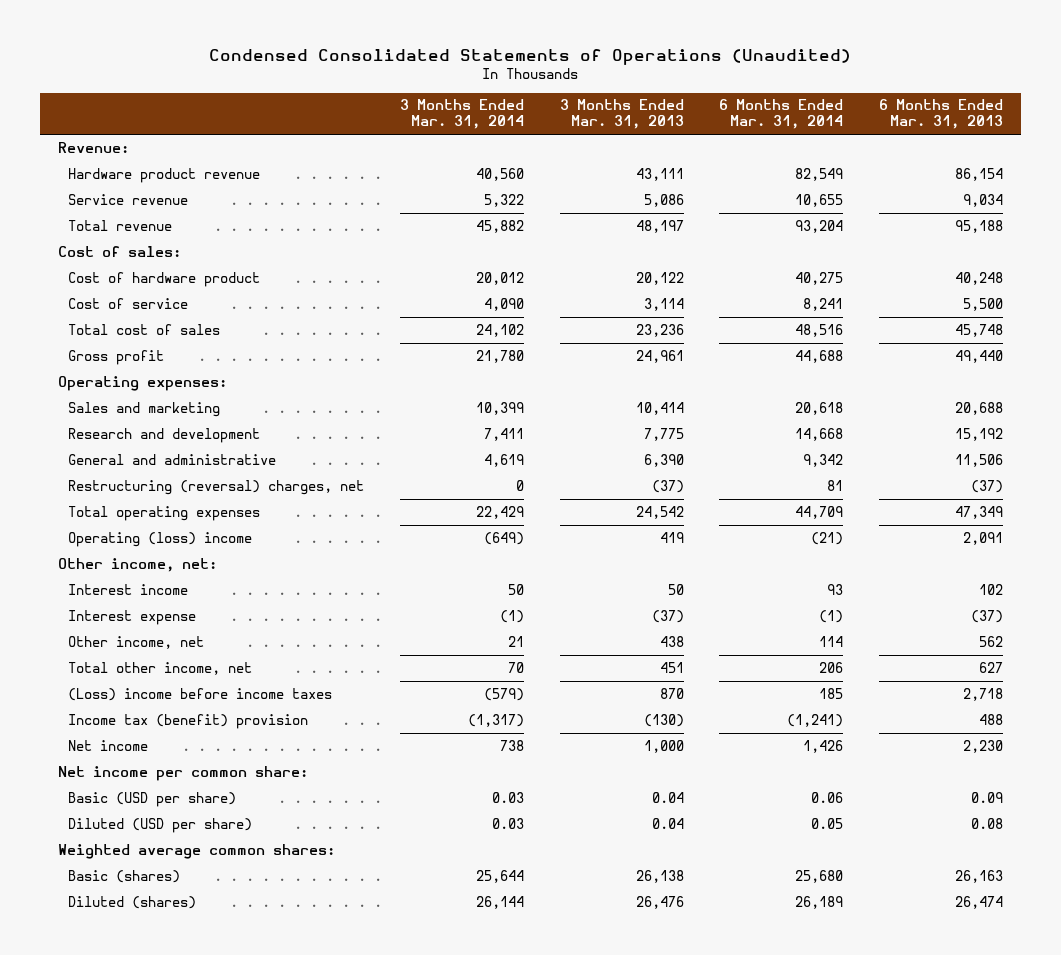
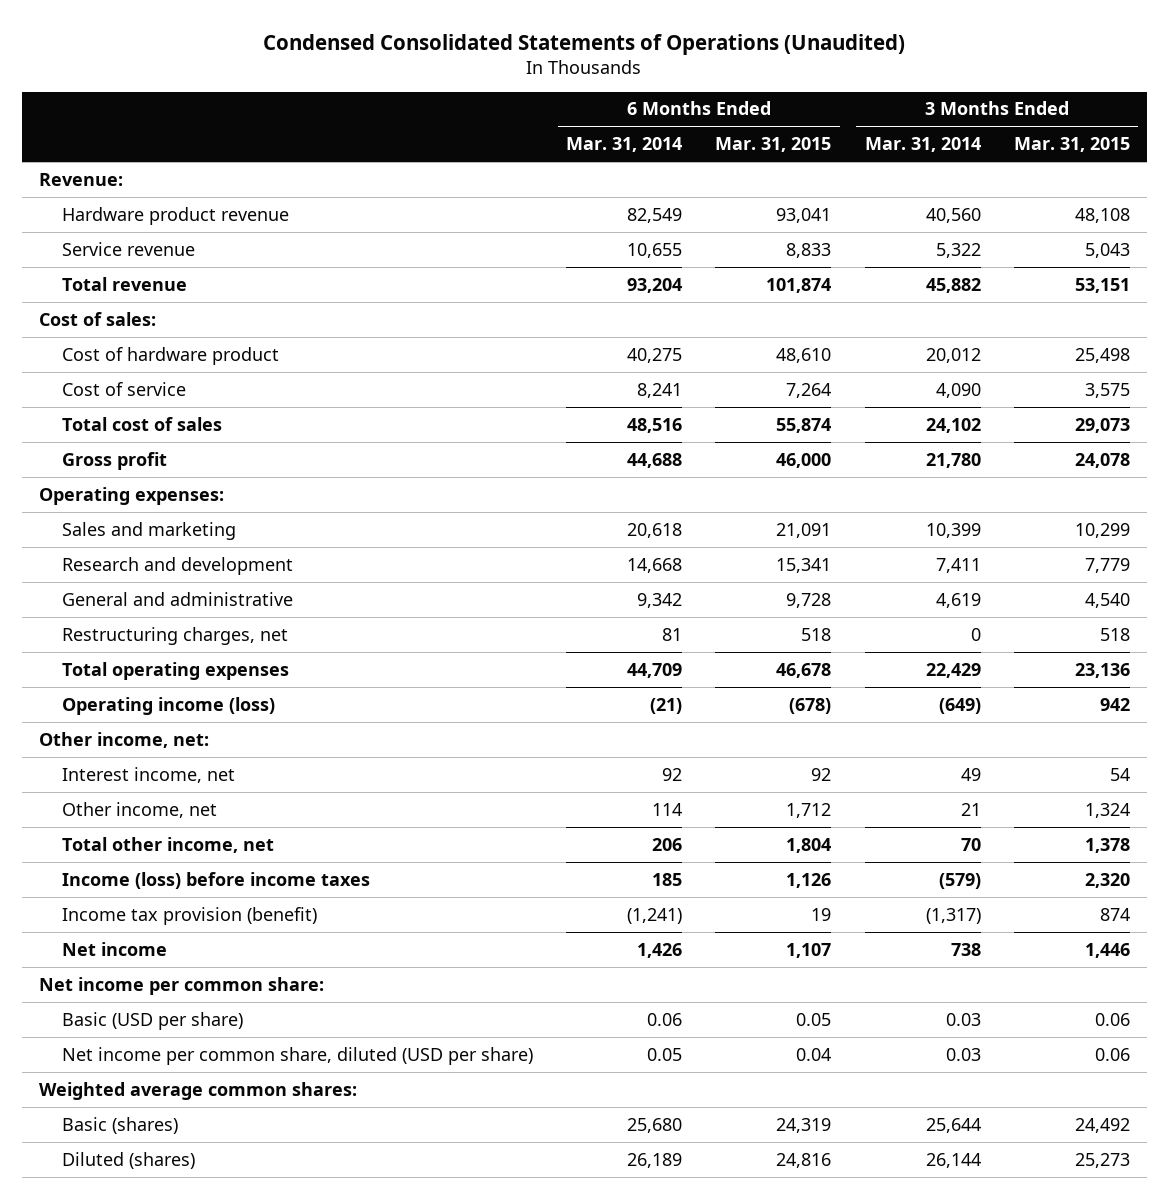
[559,99,684,130] 3 Months Ended Mar. 31, 2013 -> none
[878,99,1003,130] 6 Months Ended Mar. 31, 2013 -> none
none -> [715,137,832,153] Mar. 31, 2015
none -> [1013,137,1130,153] Mar. 31, 2015
[68,479,365,495] Restructuring (reversal) charges, net -> [61,626,288,645] Restructuring charges, net
[68,531,253,547] Operating (loss) income -> [61,696,275,715] Operating income (loss)
[68,609,197,625] Interest expense -> none
[68,583,189,595] Interest income -> [61,766,235,783] Interest income, net
[507,583,524,595] 50 -> [960,767,981,781] 49
[827,583,844,595] 93 -> [662,767,683,781] 92
[68,687,333,701] (Loss) income before income taxes -> [61,871,370,889] Income (loss) before income taxes
[68,713,309,729] Income tax (benefit) provision -> [61,906,317,925] Income tax provision (benefit)
[68,817,253,833] Diluted (USD per share) -> [61,1046,533,1065] Net income per common share, diluted (USD per share)

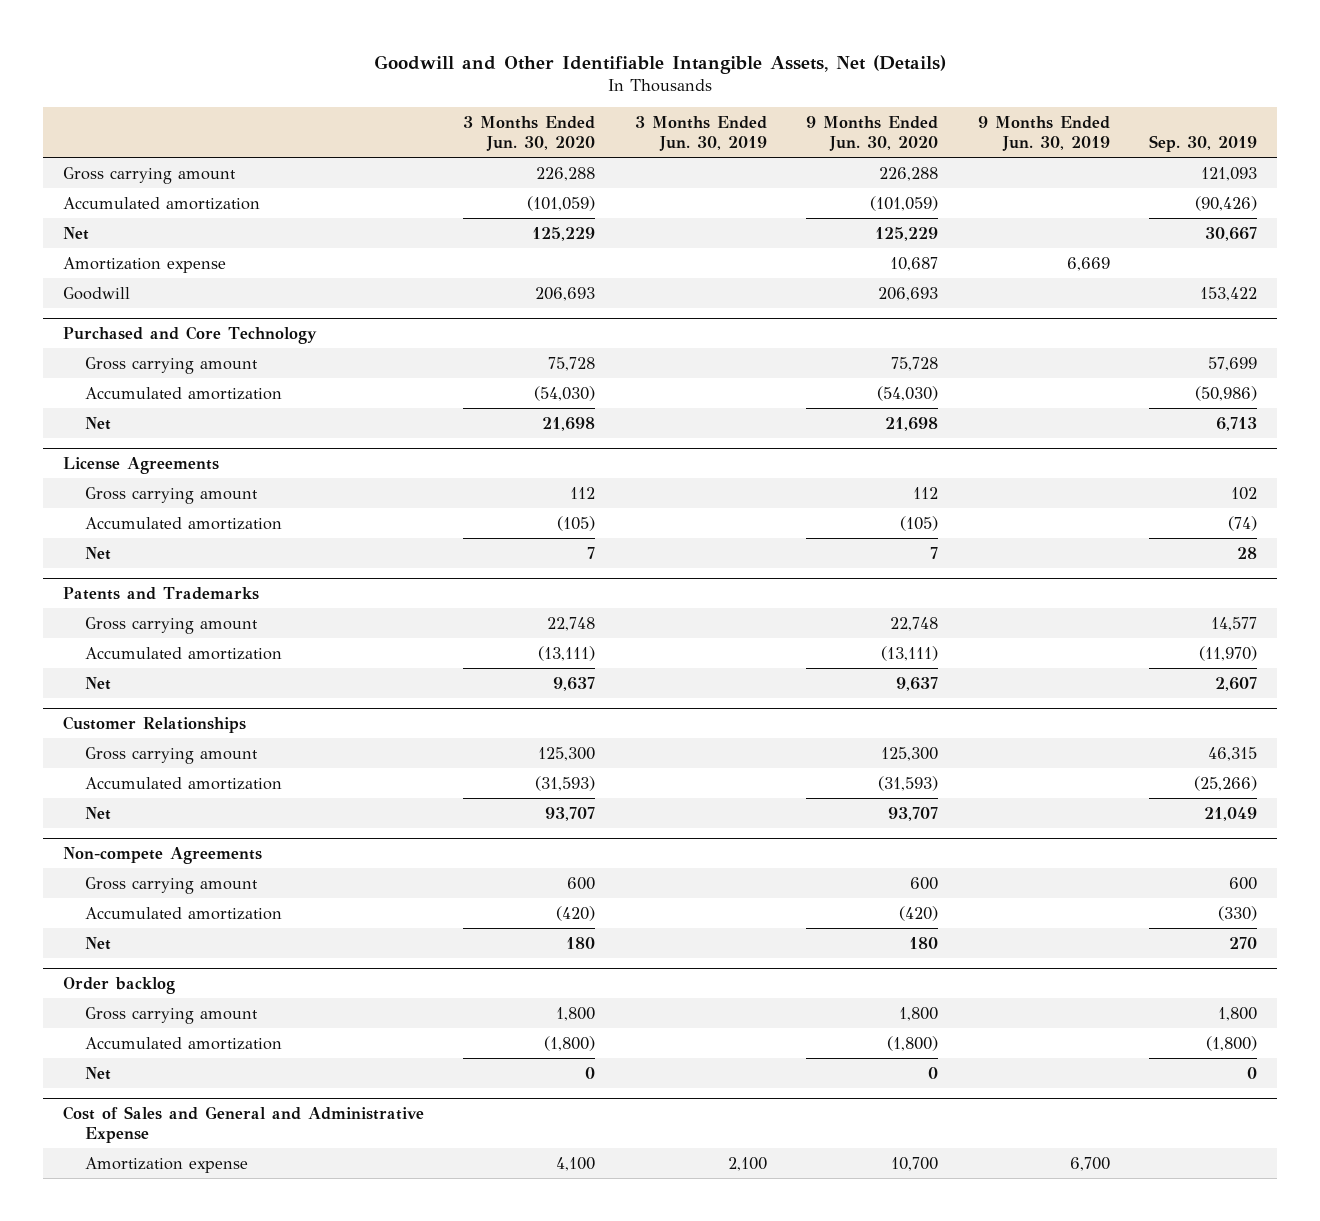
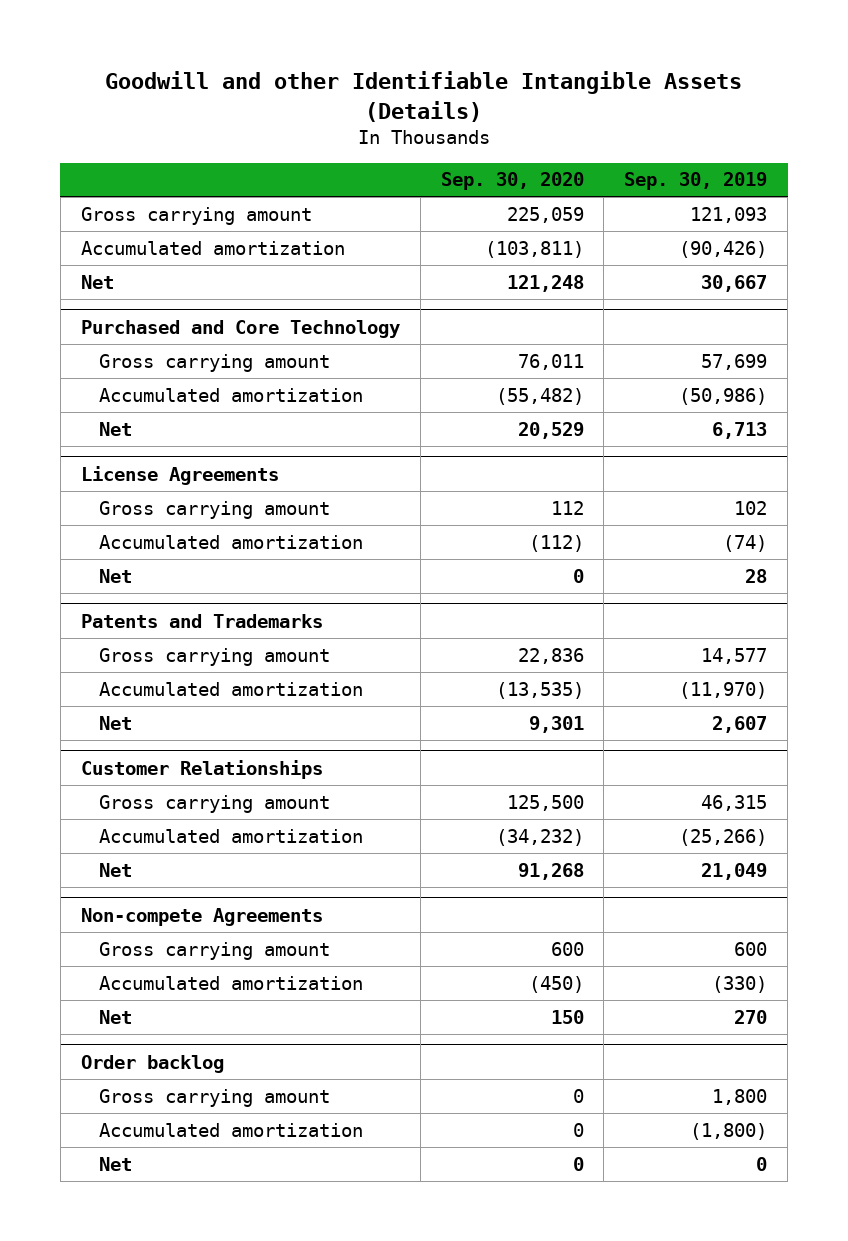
[373,54,946,74] Goodwill and Other Identifiable Intangible Assets, Net (Details) -> [105,71,743,122] Goodwill and other Identifiable Intangible Assets (Details)
[463,115,596,151] 3 Months Ended Jun. 30, 2020 -> none
[634,115,767,151] 3 Months Ended Jun. 30, 2019 -> none
[806,115,939,151] 9 Months Ended Jun. 30, 2020 -> none
[977,115,1110,151] 9 Months Ended Jun. 30, 2019 -> none
none -> [440,172,584,191] Sep. 30, 2020
[62,256,226,273] Amortization expense -> none
[62,286,130,300] Goodwill -> none
[62,1105,424,1143] Cost of Sales and General and Administrative Expense -> none
[84,1156,248,1173] Amortization expense -> none

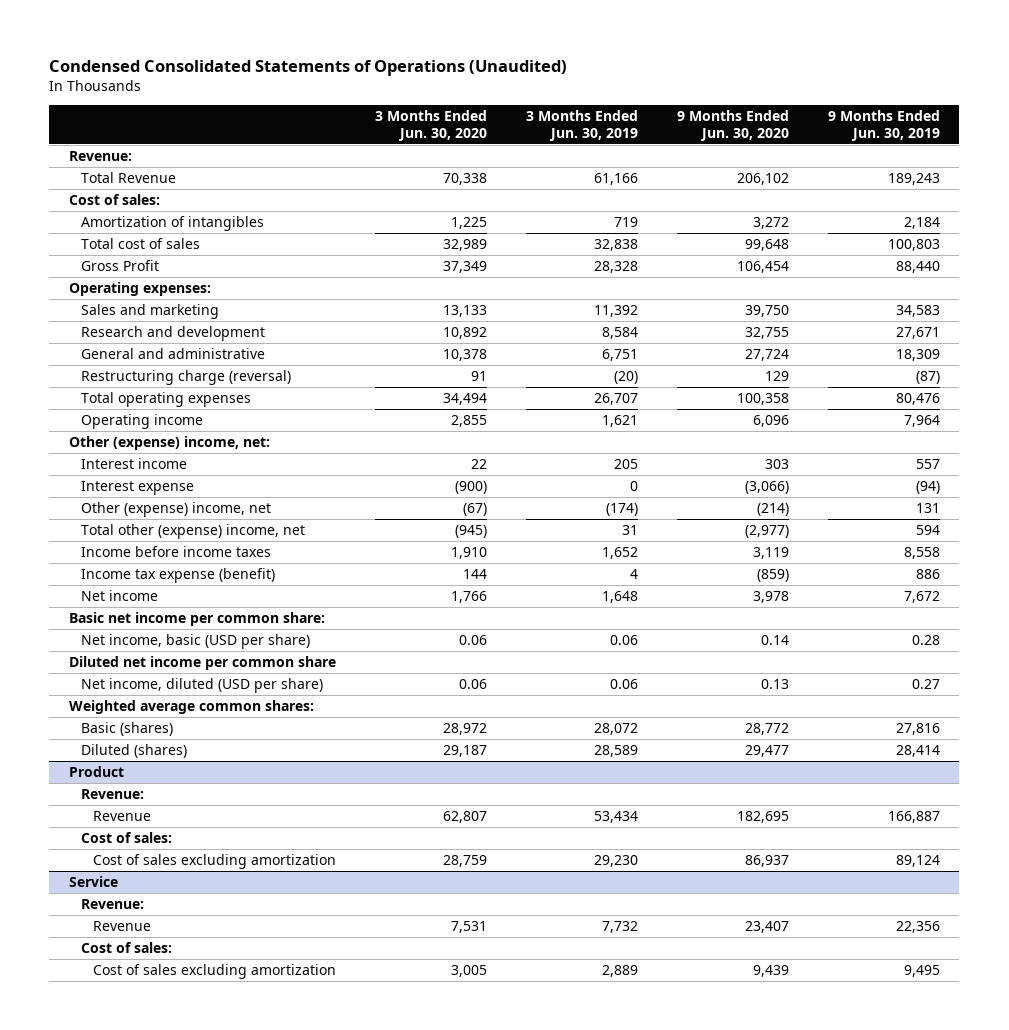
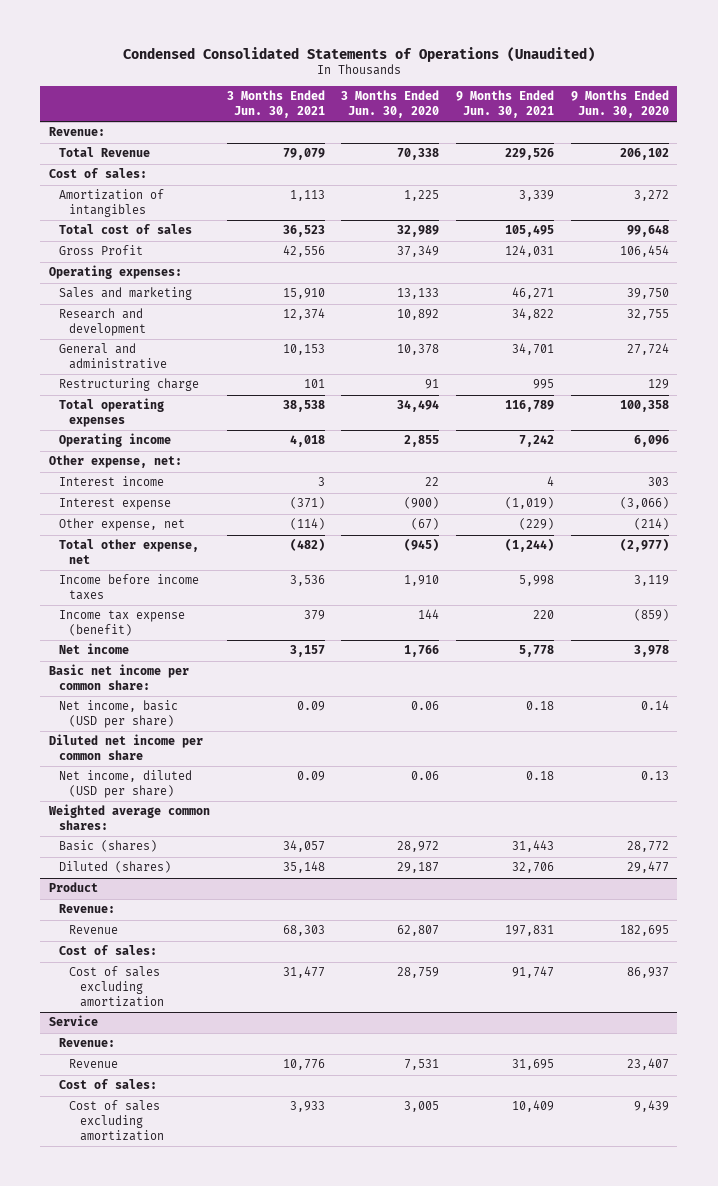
[525,110,638,141] 3 Months Ended Jun. 30, 2019 -> none
[827,110,940,141] 9 Months Ended Jun. 30, 2019 -> none
none -> [226,90,325,119] 3 Months Ended Jun. 30, 2021
none -> [456,90,555,119] 9 Months Ended Jun. 30, 2021
[80,370,291,386] Restructuring charge (reversal) -> [59,378,200,392] Restructuring charge
[68,436,270,451] Other (expense) income, net: -> [48,455,182,469] Other expense, net:
[80,502,271,518] Other (expense) income, net -> [59,518,186,532] Other expense, net
[80,524,305,540] Total other (expense) income, net -> [59,539,200,565] Total other expense, net

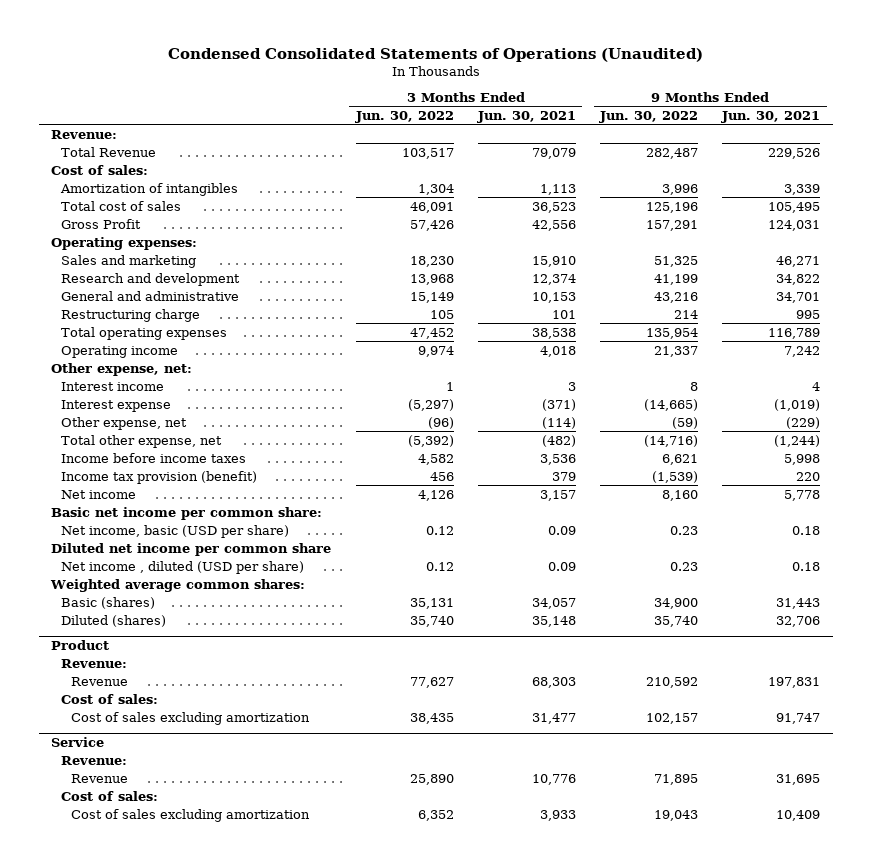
[341,90,440,119] 3 Months Ended Jun. 30, 2020 -> none
[571,90,670,119] 9 Months Ended Jun. 30, 2020 -> none
none -> [354,110,454,123] Jun. 30, 2022
none -> [599,110,699,123] Jun. 30, 2022
[59,610,186,637] Income tax expense (benefit) -> [61,470,258,484] Income tax provision (benefit)
[59,770,193,799] Net income, diluted (USD per share) -> [61,560,305,574] Net income , diluted (USD per share)

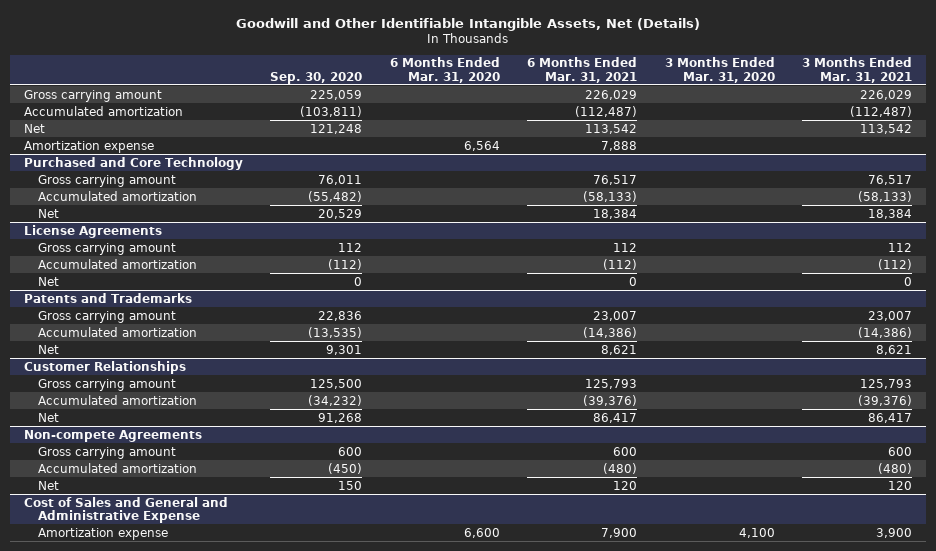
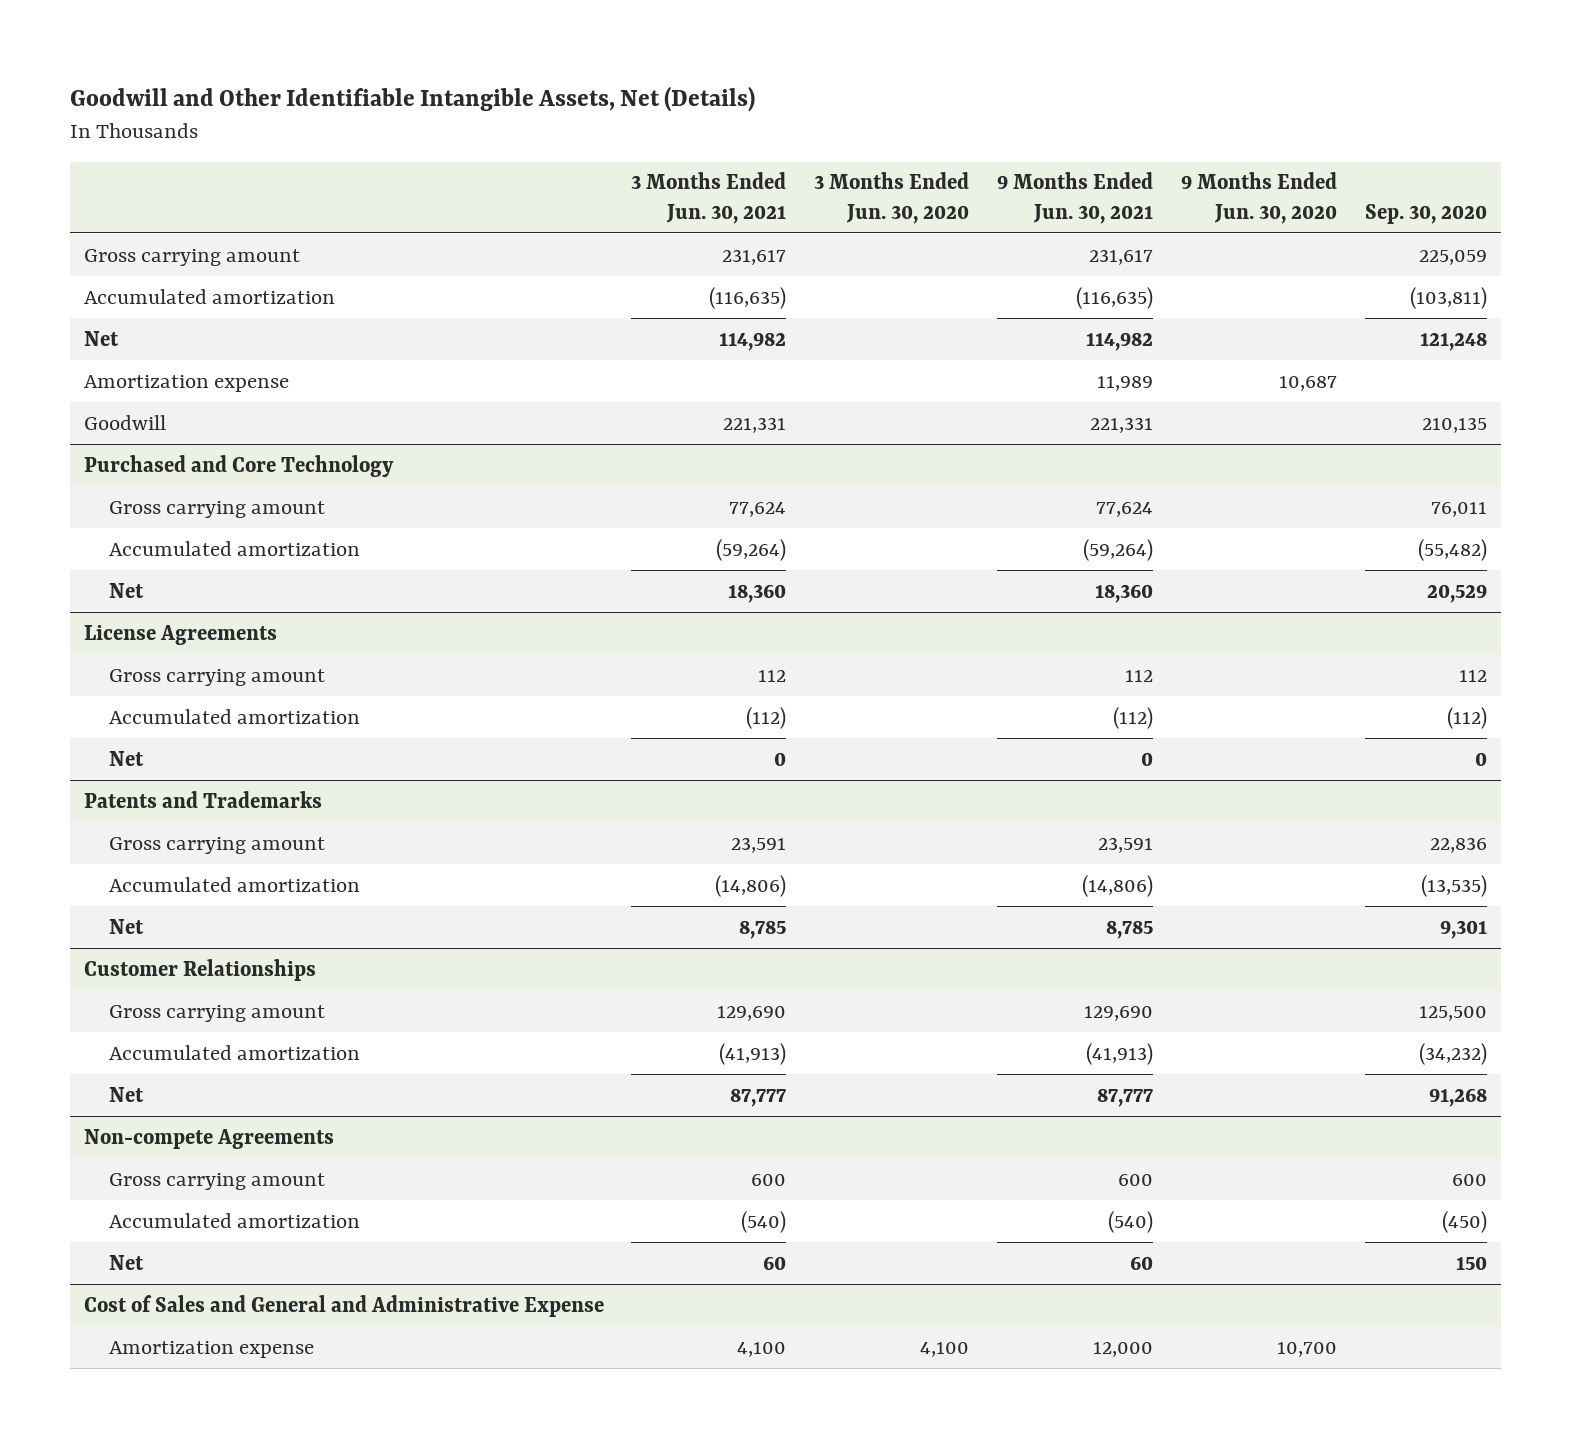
[389,57,500,83] 6 Months Ended Mar. 31, 2020 -> none
[527,57,638,83] 6 Months Ended Mar. 31, 2021 -> none
[664,57,775,83] 3 Months Ended Mar. 31, 2020 -> none
[801,57,912,83] 3 Months Ended Mar. 31, 2021 -> none
none -> [631,172,787,224] 3 Months Ended Jun. 30, 2021
none -> [814,172,970,224] 3 Months Ended Jun. 30, 2020
none -> [997,172,1154,224] 9 Months Ended Jun. 30, 2021
none -> [1180,172,1337,224] 9 Months Ended Jun. 30, 2020
none -> [83,414,166,430] Goodwill

